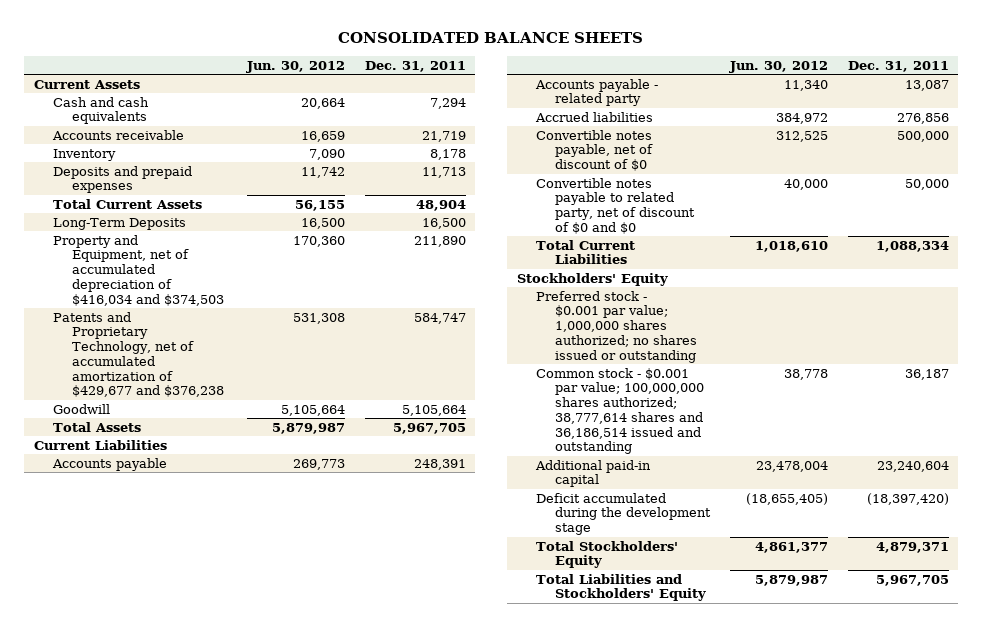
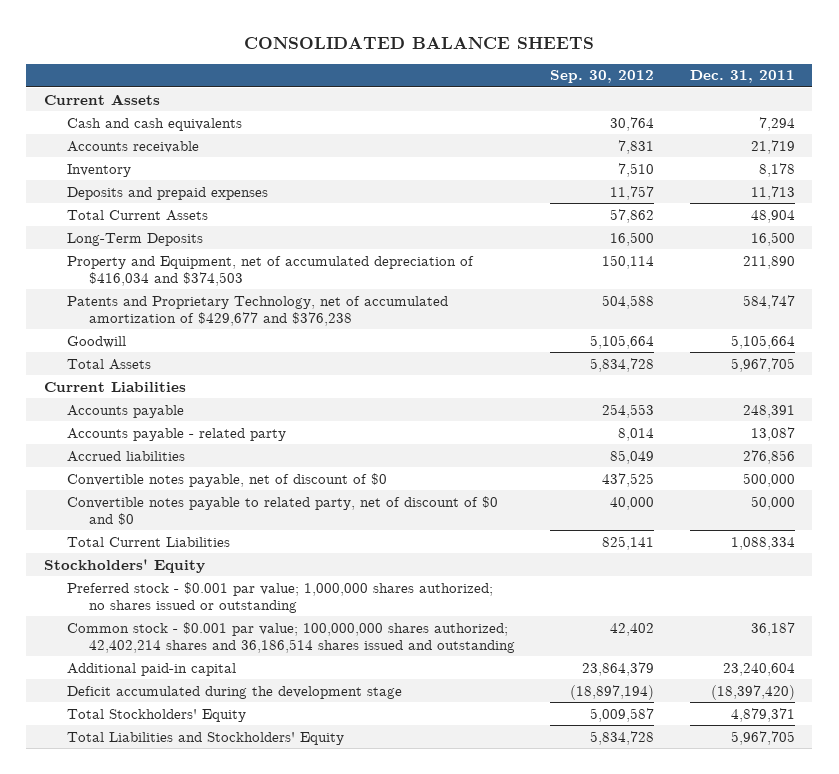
[245,60,345,73] Jun. 30, 2012 -> none
none -> [550,70,655,84] Sep. 30, 2012
[535,367,705,455] Common stock - $0.001 par value; 100,000,000 shares authorized; 38,777,614 shares and 36,186,514 issued and outstanding -> [66,621,516,653] Common stock - $0.001 par value; 100,000,000 shares authorized; 42,402,214 shares and 36,186,514 shares issued and outstanding

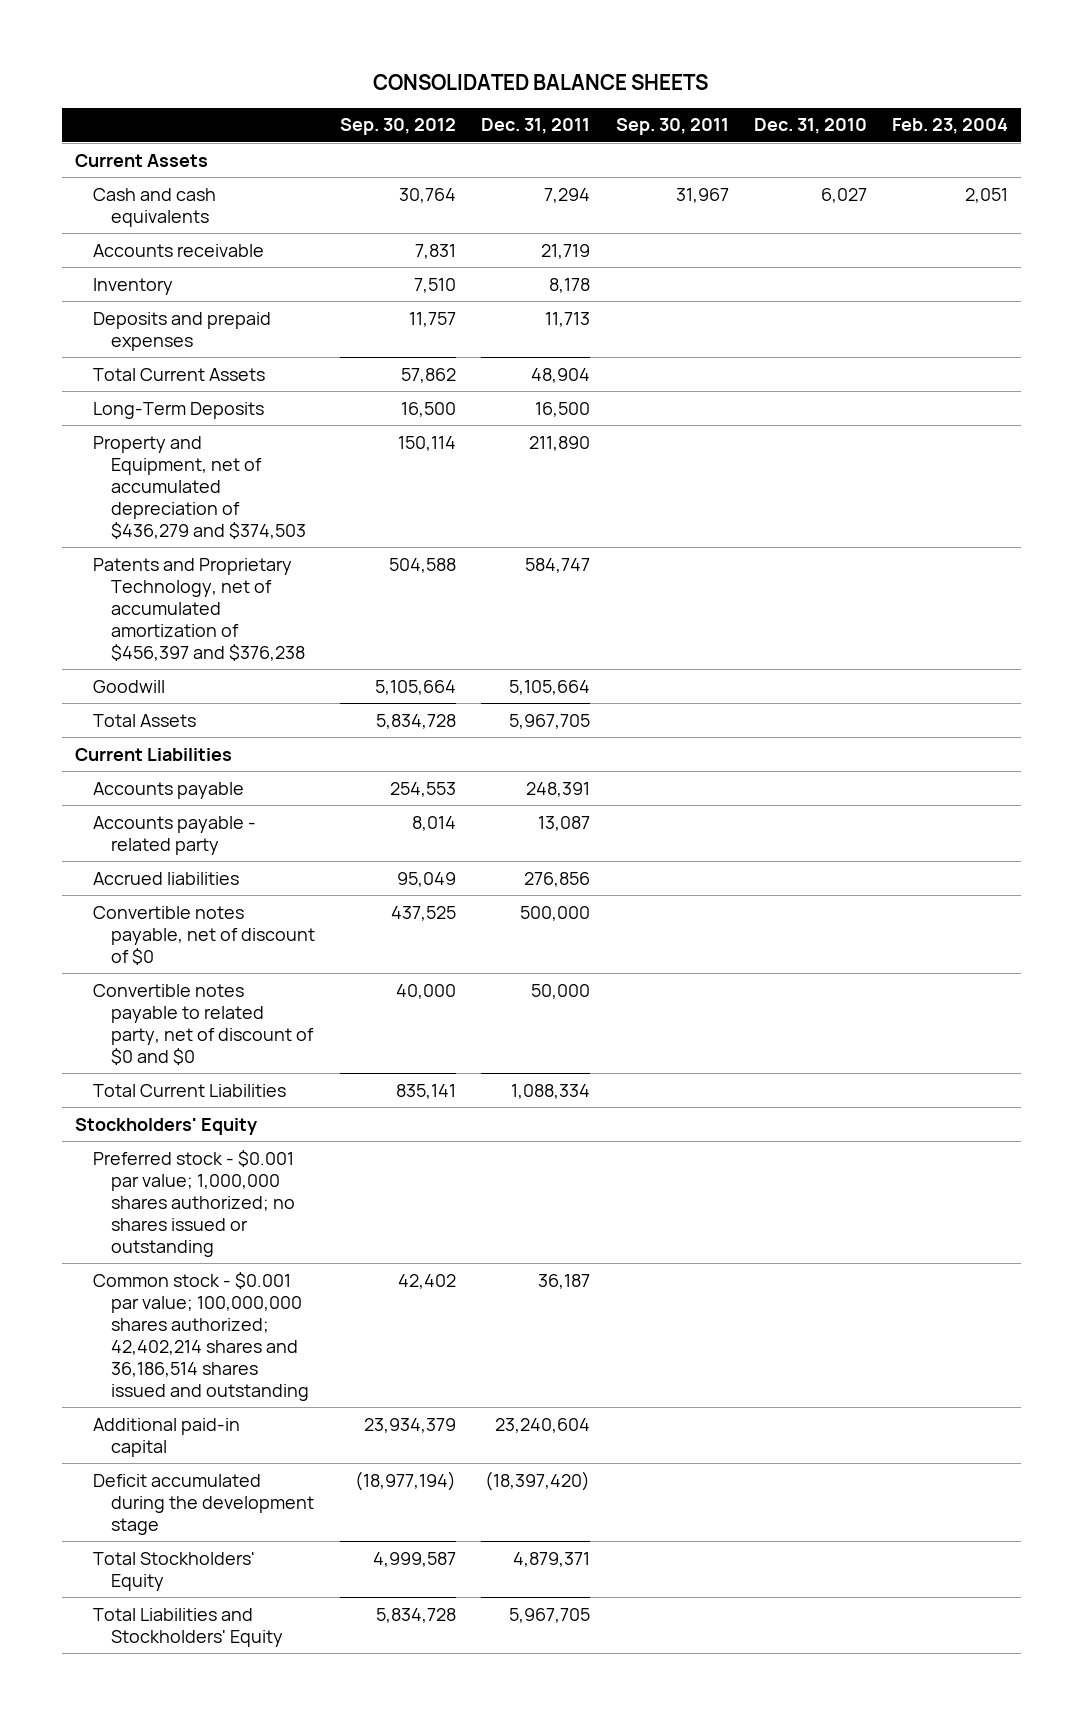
none -> [615,118,729,136] Sep. 30, 2011
none -> [754,118,868,135] Dec. 31, 2010
none -> [892,118,1009,135] Feb. 23, 2004
[66,255,474,286] Property and Equipment, net of accumulated depreciation of $416,034 and $374,503 -> [92,435,306,539] Property and Equipment, net of accumulated depreciation of $436,279 and $374,503
[66,295,448,326] Patents and Proprietary Technology, net of accumulated amortization of $429,677 and $376,238 -> [92,557,305,661] Patents and Proprietary Technology, net of accumulated amortization of $456,397 and $376,238
[610,449,655,464] 85,049 -> [397,871,457,887] 95,049
[602,535,655,550] 825,141 -> [396,1083,457,1099] 835,141
[582,661,655,676] 23,864,379 -> [364,1417,457,1433] 23,934,379
[570,684,655,700] (18,897,194) -> [355,1470,457,1491] (18,977,194)
[590,707,655,722] 5,009,587 -> [373,1551,457,1567] 4,999,587

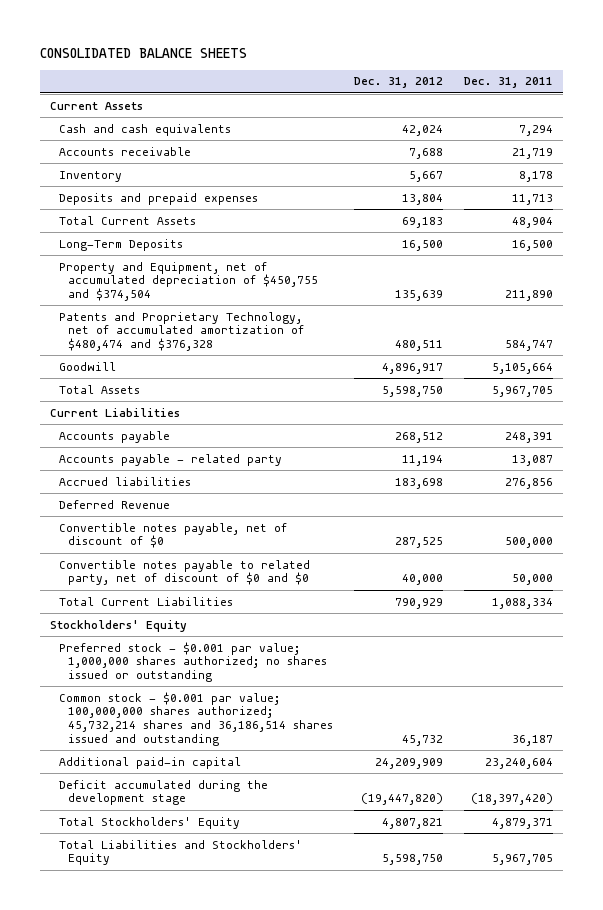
[340,118,457,136] Sep. 30, 2012 -> none
[615,118,729,136] Sep. 30, 2011 -> none
[754,118,868,135] Dec. 31, 2010 -> none
[892,118,1009,135] Feb. 23, 2004 -> none
none -> [353,77,443,89] Dec. 31, 2012
[92,435,306,539] Property and Equipment, net of accumulated depreciation of $436,279 and $374,503 -> [58,261,318,301] Property and Equipment, net of accumulated depreciation of $450,755 and $374,504
[92,557,305,661] Patents and Proprietary Technology, net of accumulated amortization of $456,397 and $376,238 -> [58,311,304,351] Patents and Proprietary Technology, net of accumulated amortization of $480,474 and $376,328
none -> [58,499,170,509] Deferred Revenue
[92,1271,309,1401] Common stock - $0.001 par value; 100,000,000 shares authorized; 42,402,214 shares and 36,186,514 shares issued and outstanding -> [58,691,333,746] Common stock - $0.001 par value; 100,000,000 shares authorized; 45,732,214 shares and 36,186,514 shares issued and outstanding

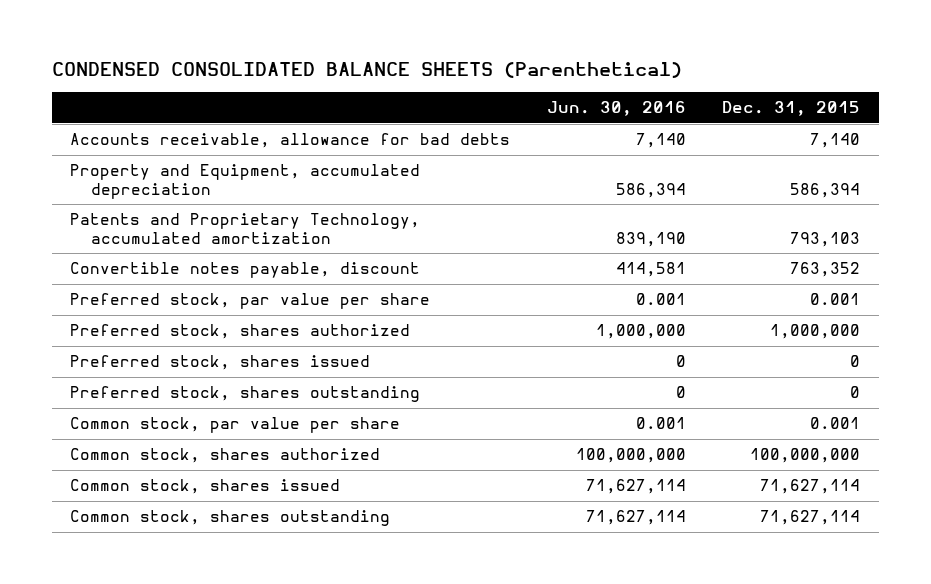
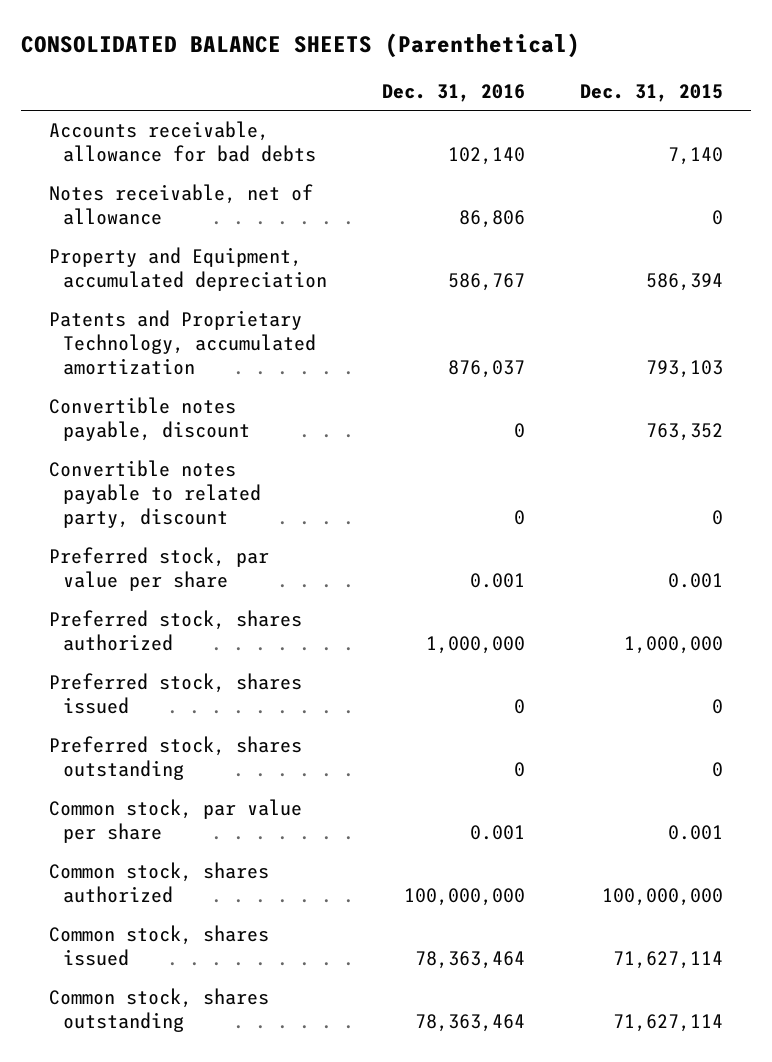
[51,62,682,79] CONDENSED CONSOLIDATED BALANCE SHEETS (Parenthetical) -> [21,32,581,58] CONSOLIDATED BALANCE SHEETS (Parenthetical)
[546,101,686,117] Jun. 30, 2016 -> none
none -> [381,83,525,102] Dec. 31, 2016
none -> [48,184,313,226] Notes receivable, net of allowance
none -> [48,460,261,528] Convertible notes payable to related party, discount

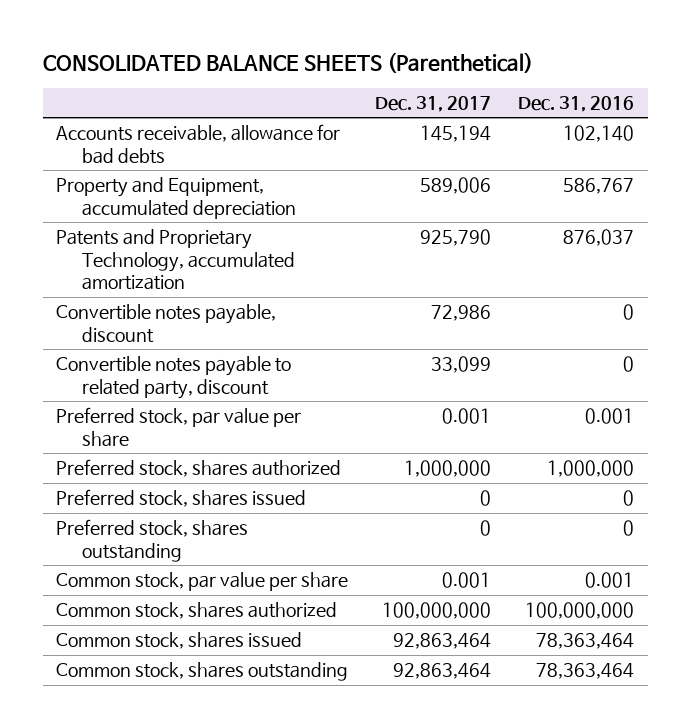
[579,83,723,102] Dec. 31, 2015 -> none
none -> [375,96,492,113] Dec. 31, 2017
[48,184,313,226] Notes receivable, net of allowance -> none

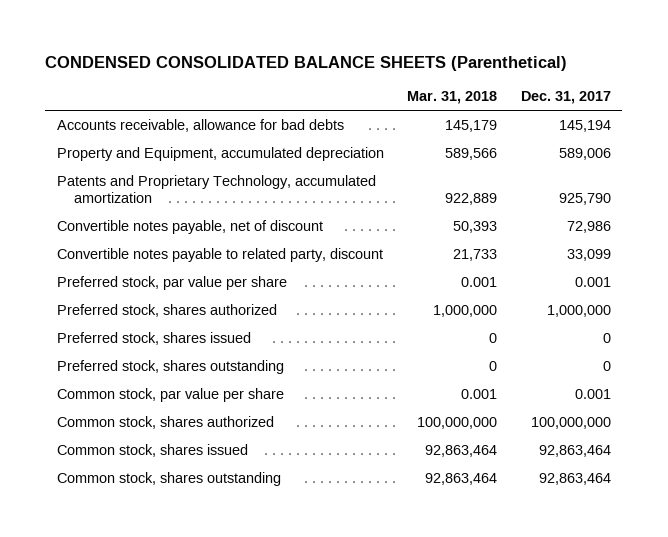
[42,52,533,74] CONSOLIDATED BALANCE SHEETS (Parenthetical) -> [45,55,568,71] CONDENSED CONSOLIDATED BALANCE SHEETS (Parenthetical)
[518,96,635,113] Dec. 31, 2016 -> none
none -> [407,91,498,105] Mar. 31, 2018
[56,304,277,343] Convertible notes payable, discount -> [57,219,324,234] Convertible notes payable, net of discount

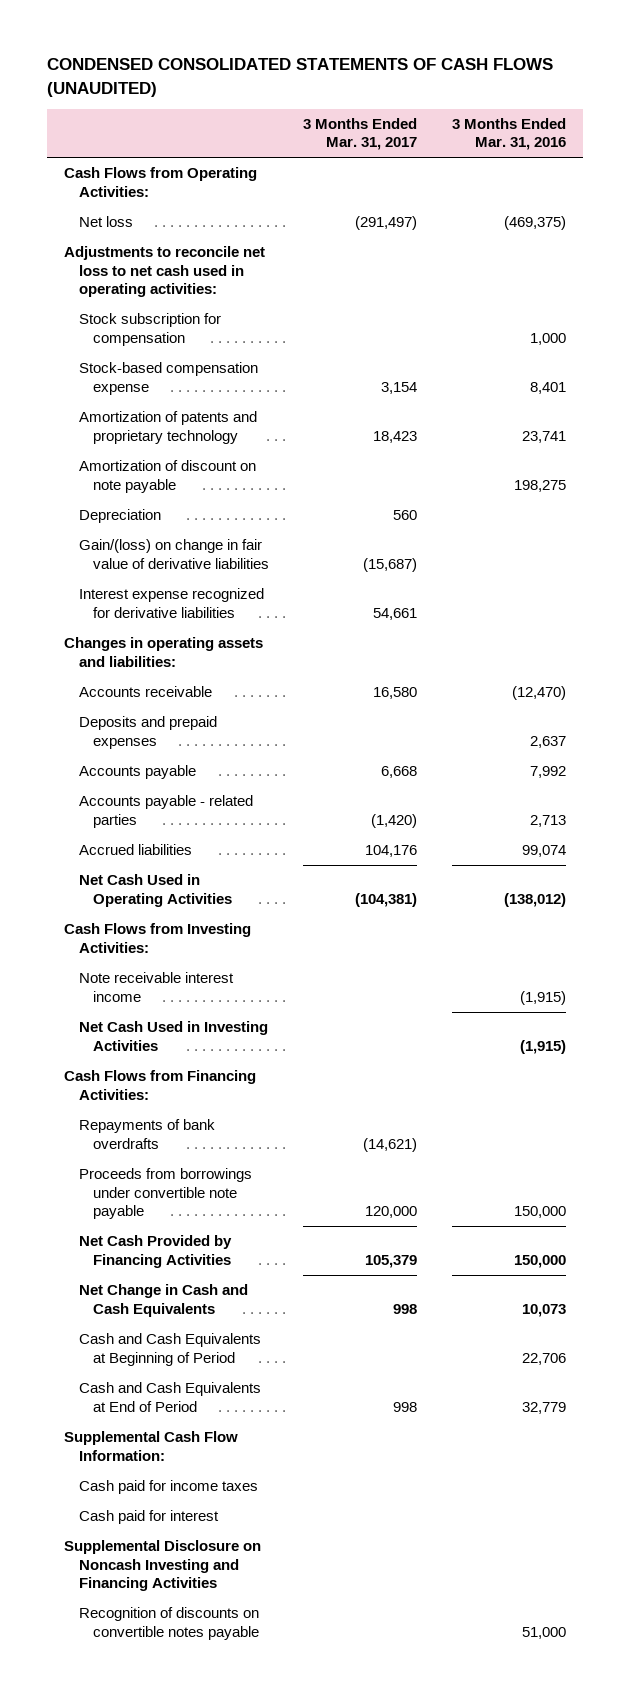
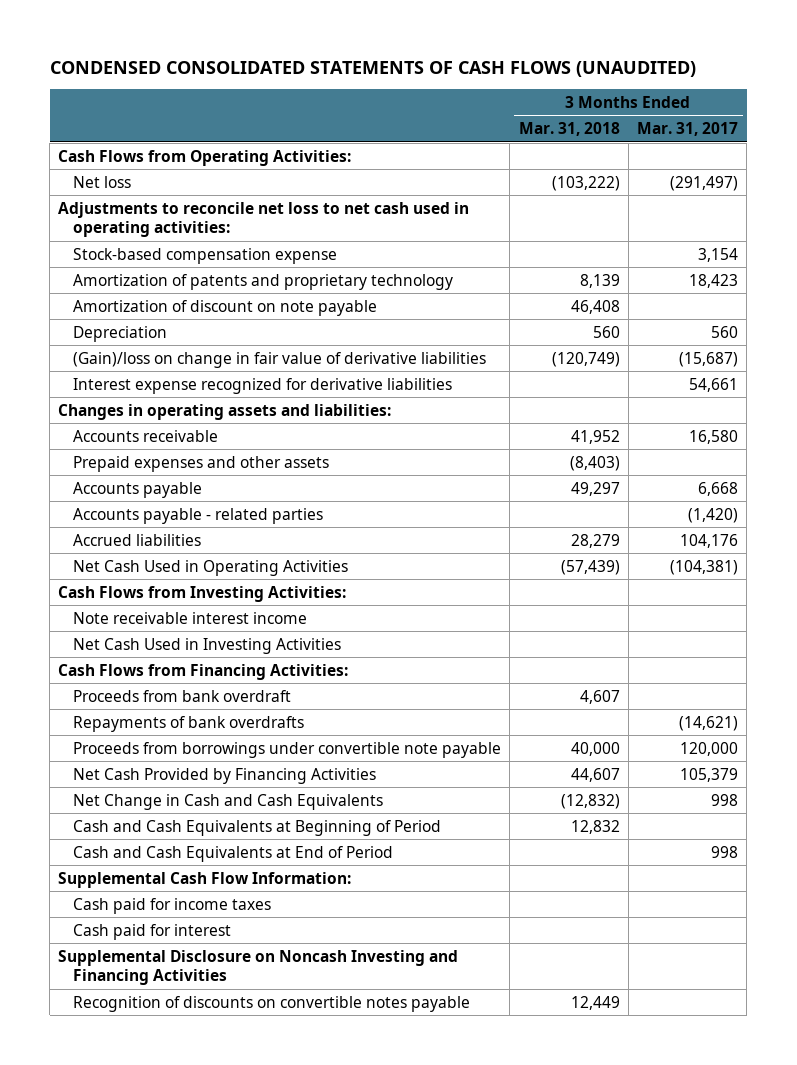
[451,117,566,151] 3 Months Ended Mar. 31, 2016 -> none
none -> [518,122,620,137] Mar. 31, 2018
[78,313,221,346] Stock subscription for compensation -> none
[78,539,270,569] Gain/(loss) on change in fair value of derivative liabilities -> [72,351,486,368] (Gain)/loss on change in fair value of derivative liabilities
[78,716,217,749] Deposits and prepaid expenses -> [72,455,329,472] Prepaid expenses and other assets
none -> [72,689,291,702] Proceeds from bank overdraft

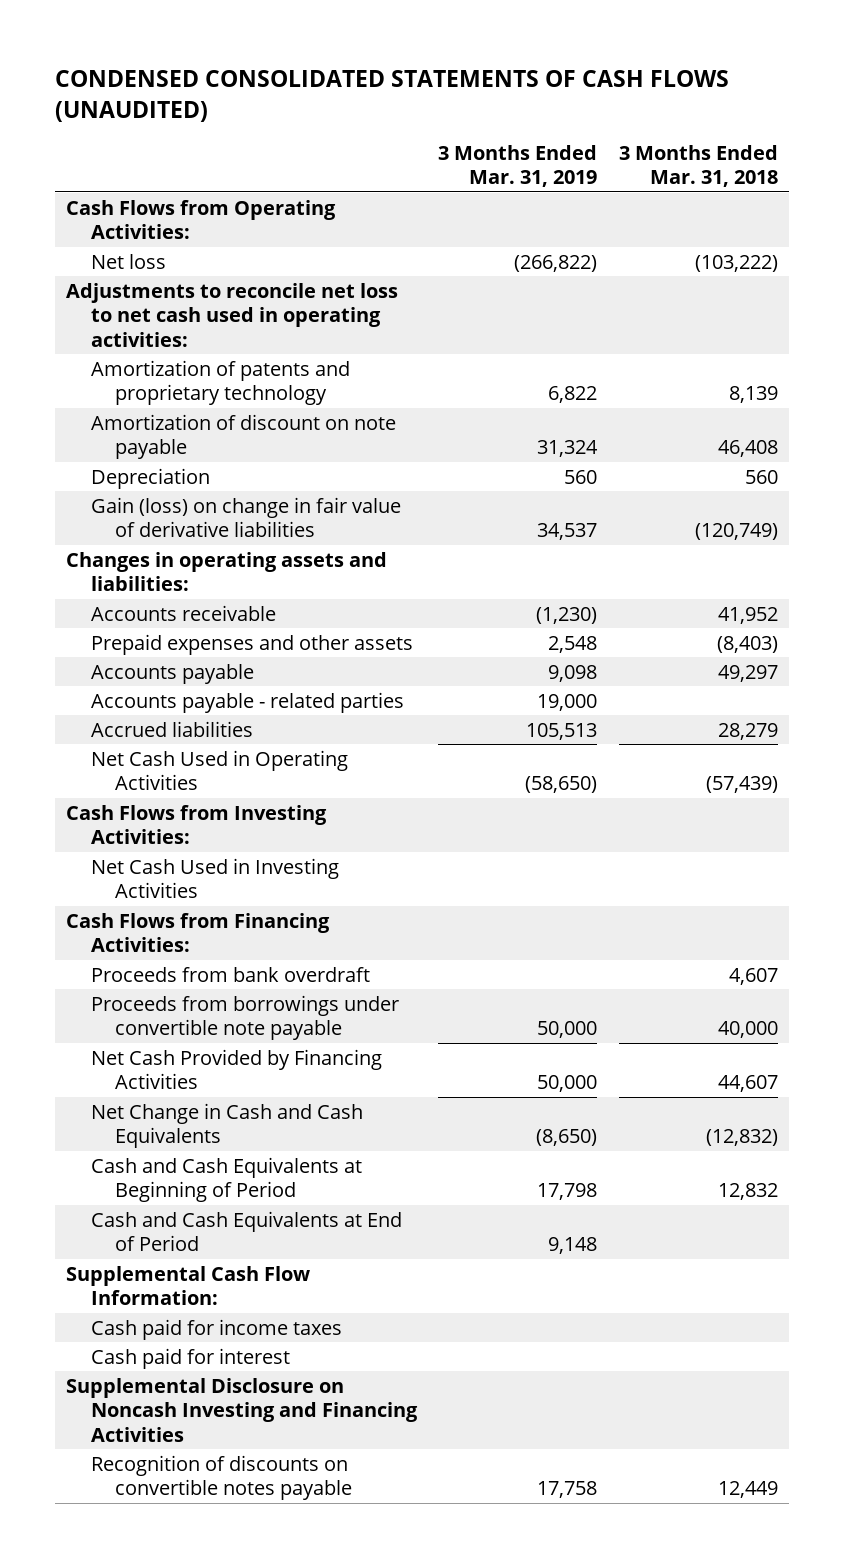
[637,122,739,137] Mar. 31, 2017 -> none
none -> [438,144,598,188] 3 Months Ended Mar. 31, 2019
[72,247,337,264] Stock-based compensation expense -> none
[72,377,452,394] Interest expense recognized for derivative liabilities -> none
[72,351,486,368] (Gain)/loss on change in fair value of derivative liabilities -> [90,496,401,538] Gain (loss) on change in fair value of derivative liabilities
[72,611,307,624] Note receivable interest income -> none
[72,715,304,732] Repayments of bank overdrafts -> none

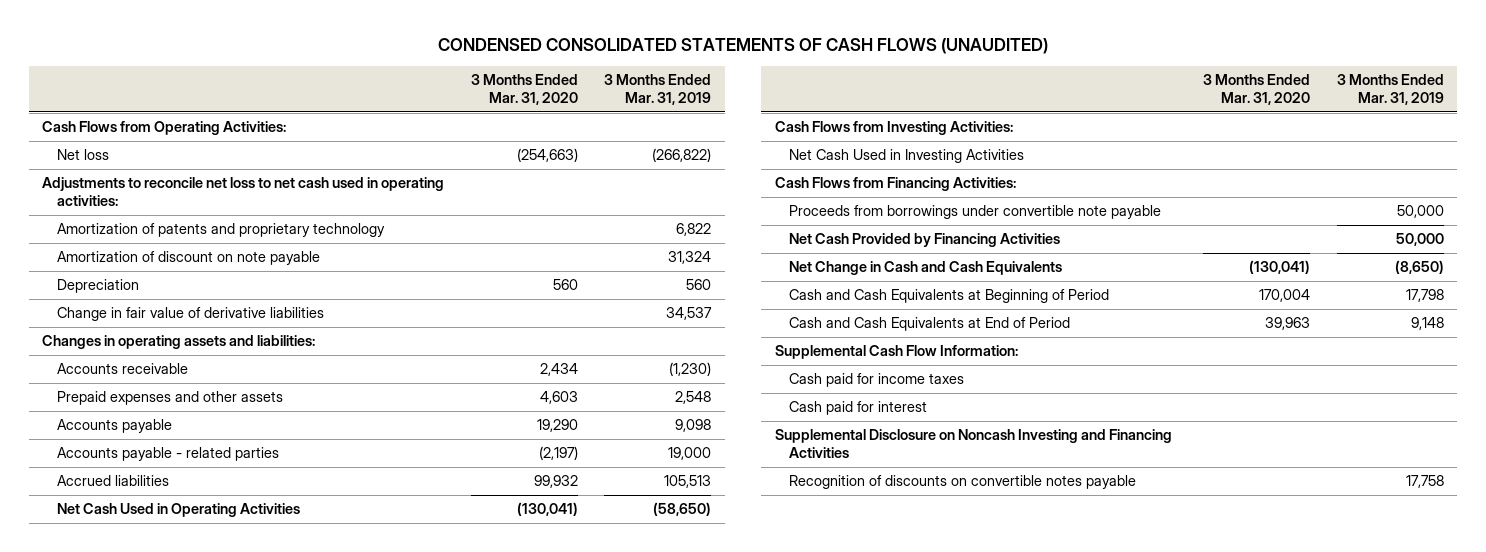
[618,144,778,188] 3 Months Ended Mar. 31, 2018 -> none
none -> [470,74,578,106] 3 Months Ended Mar. 31, 2020
[90,496,401,538] Gain (loss) on change in fair value of derivative liabilities -> [56,307,324,322] Change in fair value of derivative liabilities
[90,966,370,982] Proceeds from bank overdraft -> none

